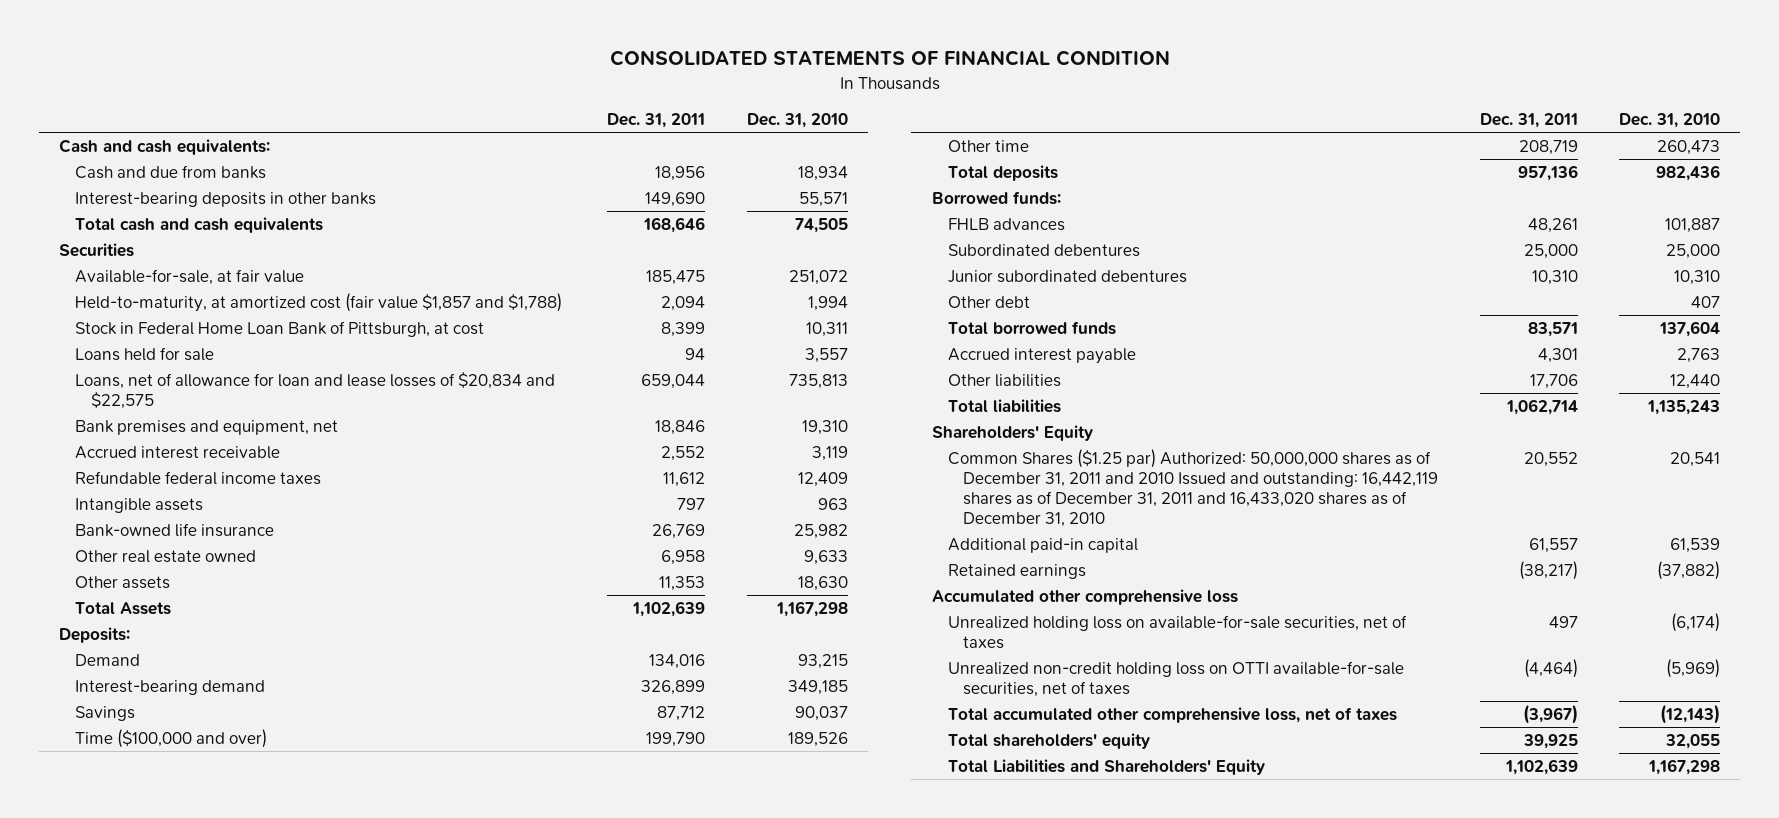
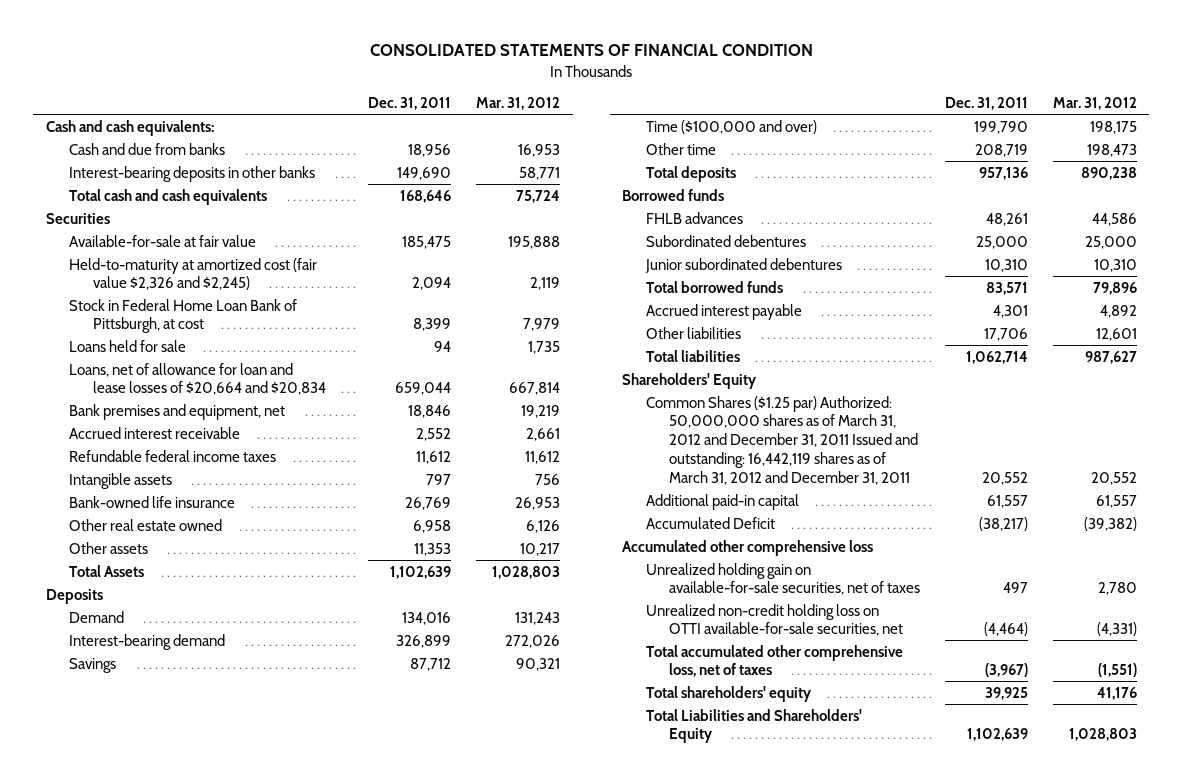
[746,112,848,128] Dec. 31, 2010 -> none
none -> [476,97,561,111] Mar. 31, 2012
[75,268,305,285] Available-for-sale, at fair value -> [69,234,257,247] Available-for-sale at fair value
[75,292,563,312] Held-to-maturity, at amortized cost (fair value $1,857 and $1,788) -> [69,257,318,291] Held-to-maturity at amortized cost (fair value $2,326 and $2,245)
[75,371,556,409] Loans, net of allowance for loan and lease losses of $20,834 and $22,575 -> [69,362,326,396] Loans, net of allowance for loan and lease losses of $20,664 and $20,834
[59,626,131,643] Deposits: -> [45,588,103,604] Deposits
[931,190,1061,205] Borrowed funds: -> [622,188,725,201] Borrowed funds
[947,295,1030,308] Other debt -> none
[947,448,1439,527] Common Shares ($1.25 par) Authorized: 50,000,000 shares as of December 31, 2011 and 2010 Issued and outstanding: 16,442,119 shares as of December 31, 2011 and 16,433,020 shares as of December 31, 2010 -> [645,395,919,485] Common Shares ($1.25 par) Authorized: 50,000,000 shares as of March 31, 2012 and December 31, 2011 Issued and outstanding: 16,442,119 shares as of March 31, 2012 and December 31, 2011
[947,563,1086,579] Retained earnings -> [645,516,775,529] Accumulated Deficit
[947,614,1407,649] Unrealized holding loss on available-for-sale securities, net of taxes -> [645,562,921,596] Unrealized holding gain on available-for-sale securities, net of taxes
[947,660,1404,697] Unrealized non-credit holding loss on OTTI available-for-sale securities, net of taxes -> [645,603,904,637] Unrealized non-credit holding loss on OTTI available-for-sale securities, net

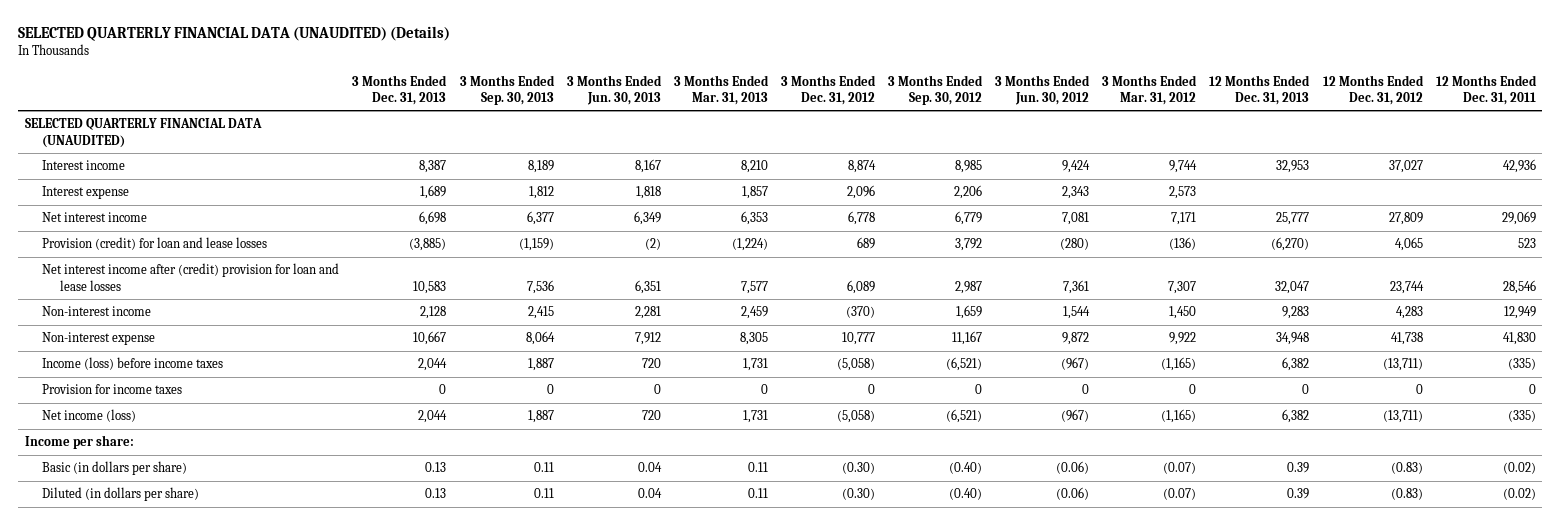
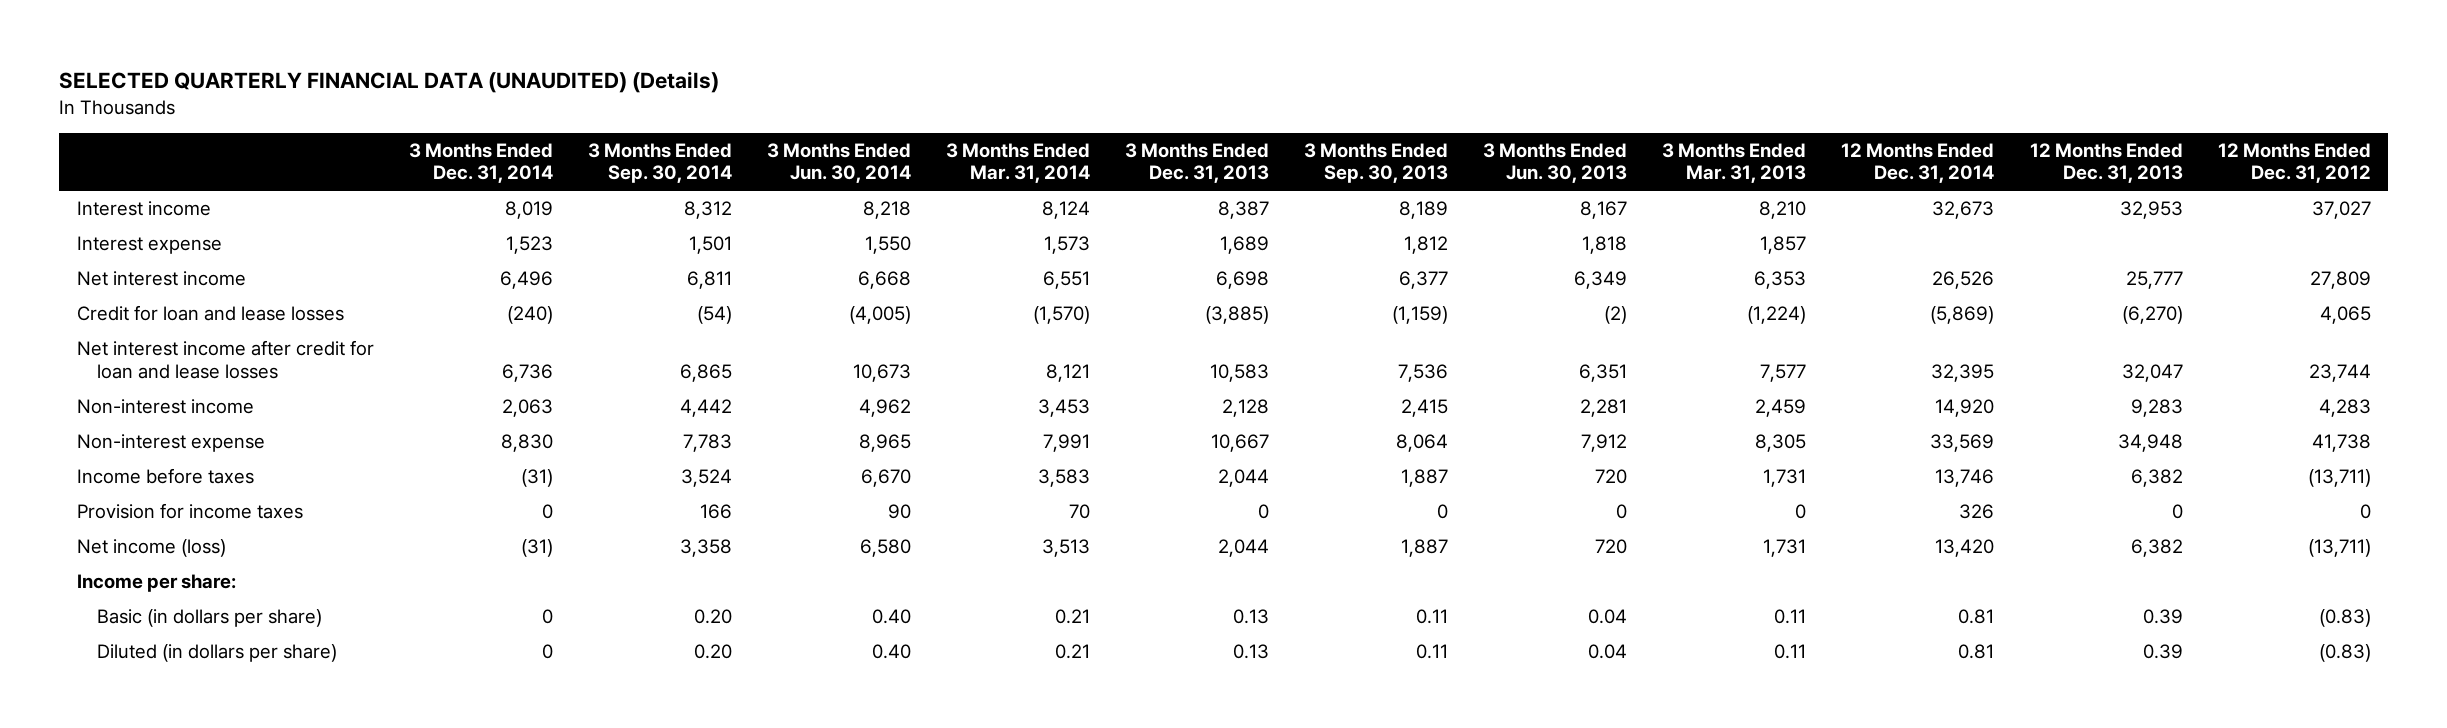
[780,74,876,105] 3 Months Ended Dec. 31, 2012 -> none
[888,74,984,105] 3 Months Ended Sep. 30, 2012 -> none
[995,74,1091,105] 3 Months Ended Jun. 30, 2012 -> none
[1102,74,1198,105] 3 Months Ended Mar. 31, 2012 -> none
[1435,74,1537,105] 12 Months Ended Dec. 31, 2011 -> none
none -> [408,143,553,184] 3 Months Ended Dec. 31, 2014
none -> [587,143,732,184] 3 Months Ended Sep. 30, 2014
none -> [766,143,911,184] 3 Months Ended Jun. 30, 2014
none -> [946,143,1091,184] 3 Months Ended Mar. 31, 2014
none -> [1841,143,1995,184] 12 Months Ended Dec. 31, 2014
[24,118,262,148] SELECTED QUARTERLY FINANCIAL DATA (UNAUDITED) -> none
[42,237,268,251] Provision (credit) for loan and lease losses -> [76,305,344,322] Credit for loan and lease losses
[42,263,340,291] Net interest income after (credit) provision for loan and lease losses -> [76,340,374,379] Net interest income after credit for loan and lease losses
[42,357,224,371] Income (loss) before income taxes -> [76,468,254,485] Income before taxes

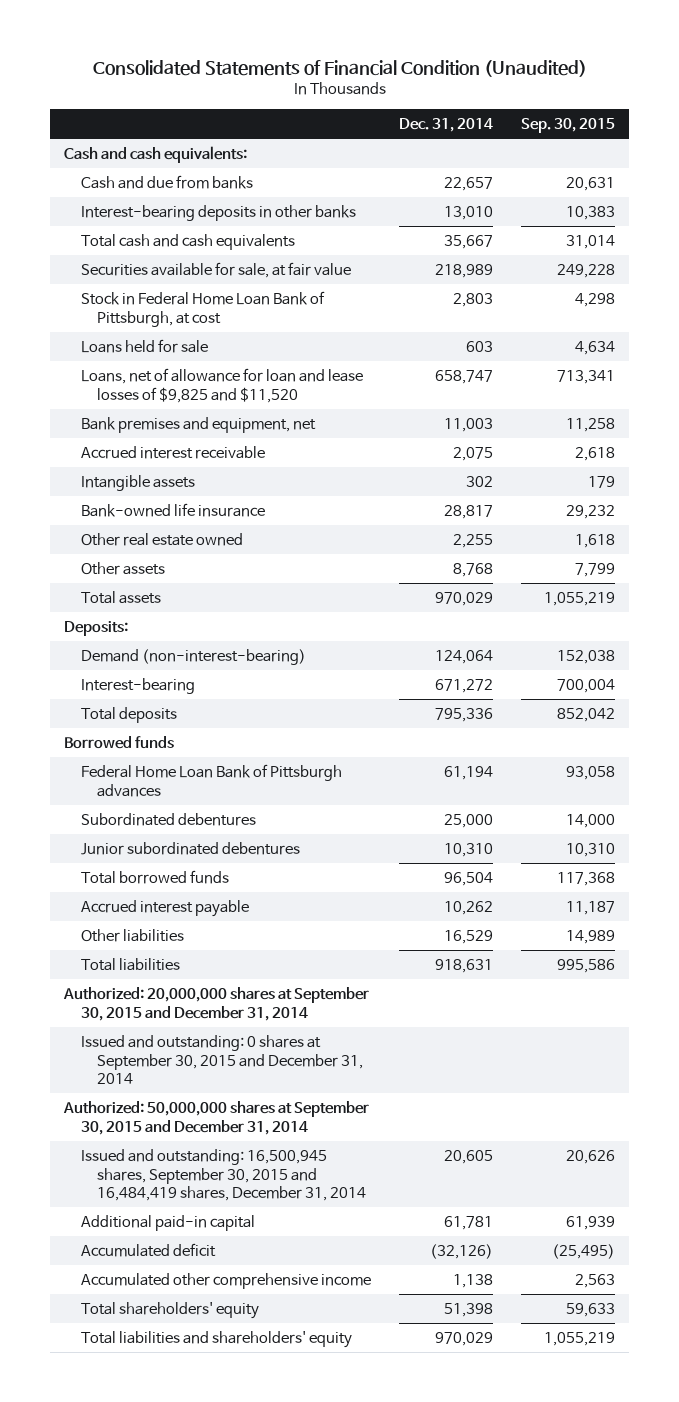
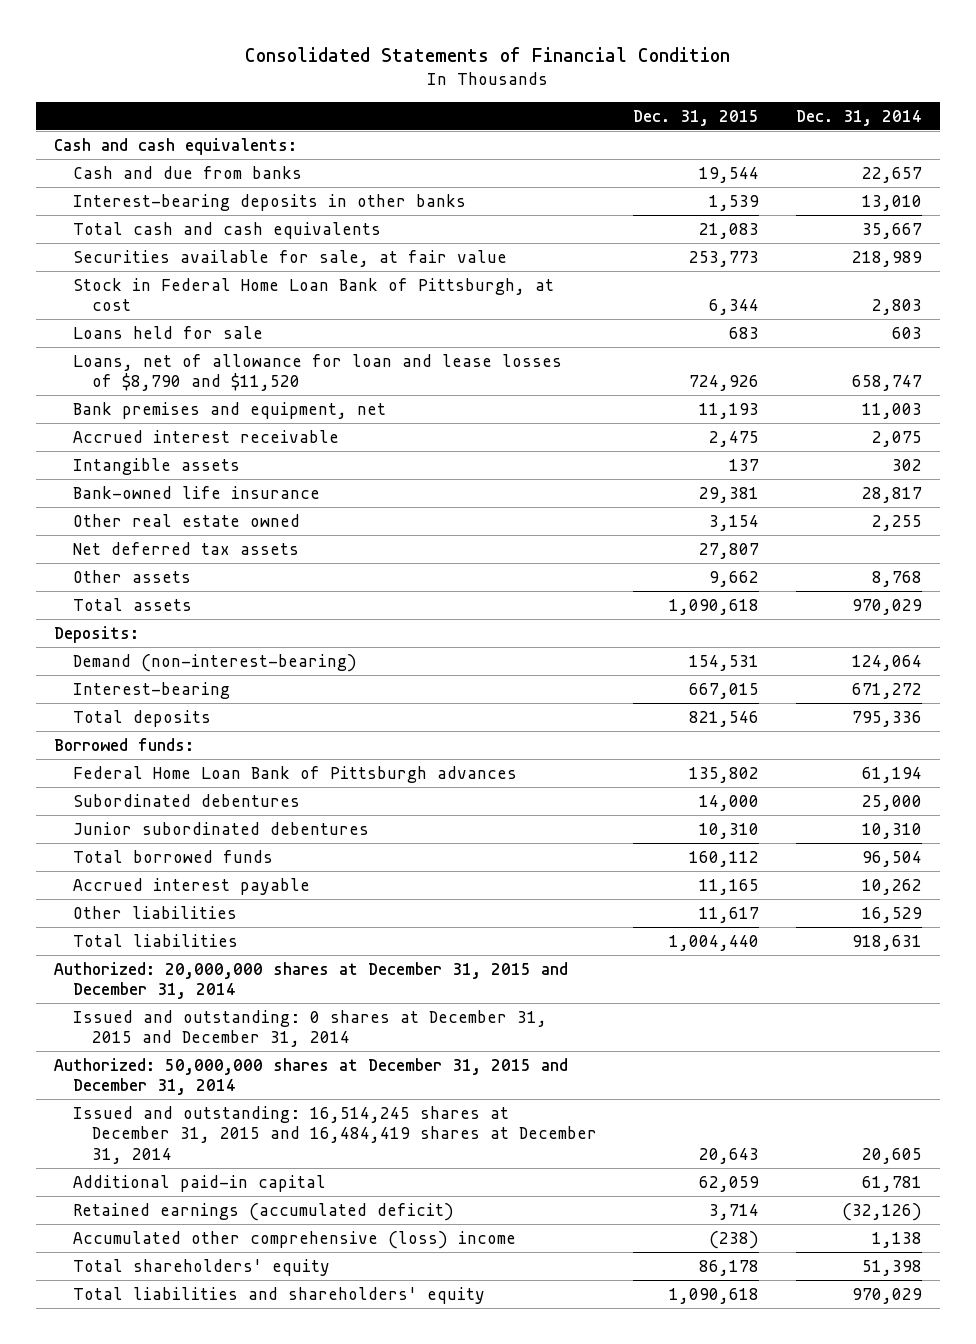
[92,59,587,77] Consolidated Statements of Financial Condition (Unaudited) -> [244,47,730,63] Consolidated Statements of Financial Condition
[520,118,615,134] Sep. 30, 2015 -> none
none -> [633,110,760,127] Dec. 31, 2015
[80,368,363,403] Loans, net of allowance for loan and lease losses of $9,825 and $11,520 -> [72,353,562,392] Loans, net of allowance for loan and lease losses of $8,790 and $11,520
none -> [72,541,299,555] Net deferred tax assets
[64,736,175,750] Borrowed funds -> [54,737,195,751] Borrowed funds:
[63,987,370,1021] Authorized: 20,000,000 shares at September 30, 2015 and December 31, 2014 -> [54,961,569,1000] Authorized: 20,000,000 shares at December 31, 2015 and December 31, 2014
[80,1035,363,1085] Issued and outstanding: 0 shares at September 30, 2015 and December 31, 2014 -> [72,1009,547,1048] Issued and outstanding: 0 shares at December 31, 2015 and December 31, 2014
[63,1101,370,1135] Authorized: 50,000,000 shares at September 30, 2015 and December 31, 2014 -> [54,1057,569,1096] Authorized: 50,000,000 shares at December 31, 2015 and December 31, 2014
[80,1149,366,1202] Issued and outstanding: 16,500,945 shares, September 30, 2015 and 16,484,419 shares, December 31, 2014 -> [72,1105,597,1164] Issued and outstanding: 16,514,245 shares at December 31, 2015 and 16,484,419 shares at December 31, 2014
[80,1243,216,1258] Accumulated deficit -> [72,1202,454,1221] Retained earnings (accumulated deficit)
[80,1273,371,1290] Accumulated other comprehensive income -> [72,1230,516,1249] Accumulated other comprehensive (loss) income

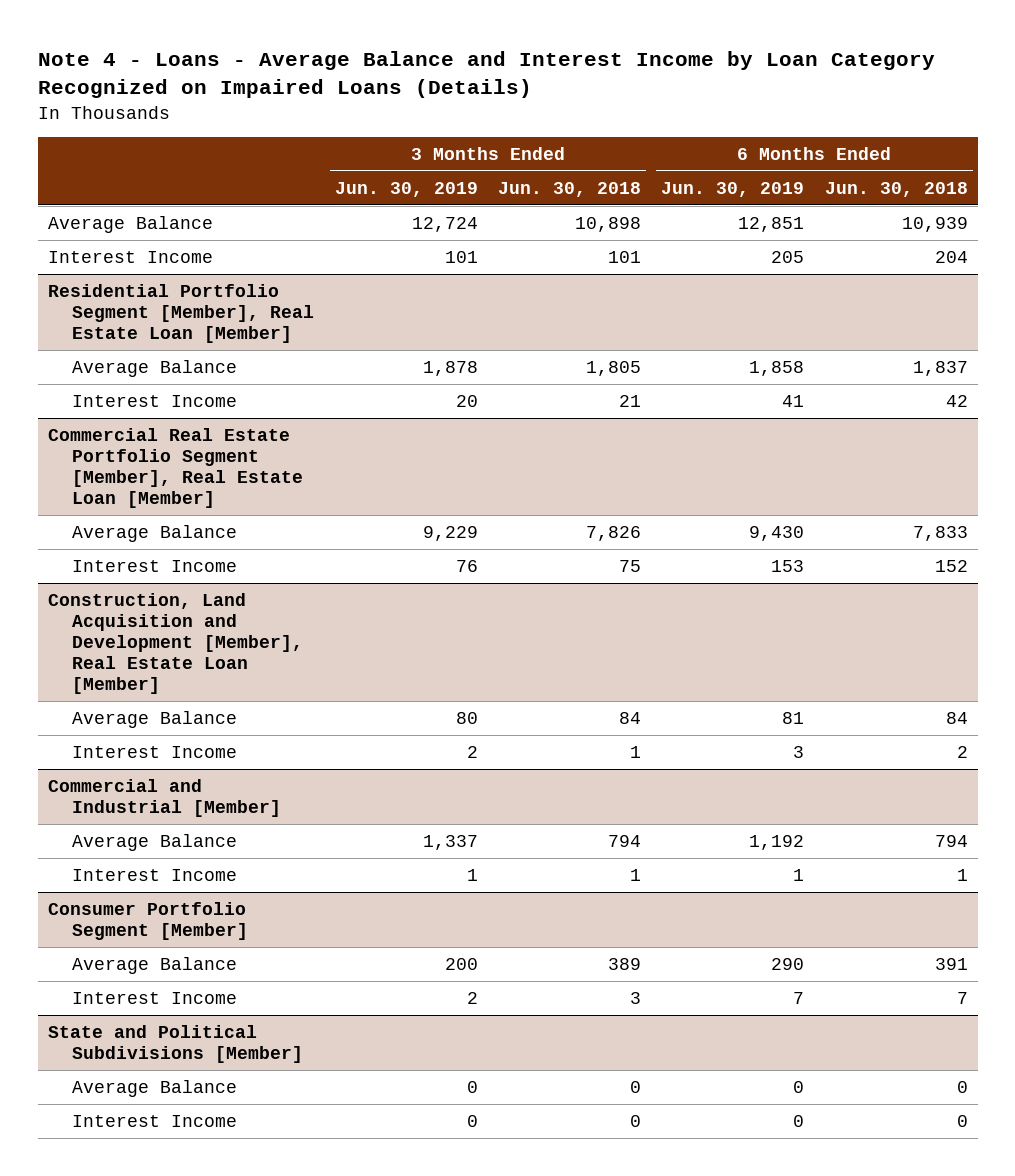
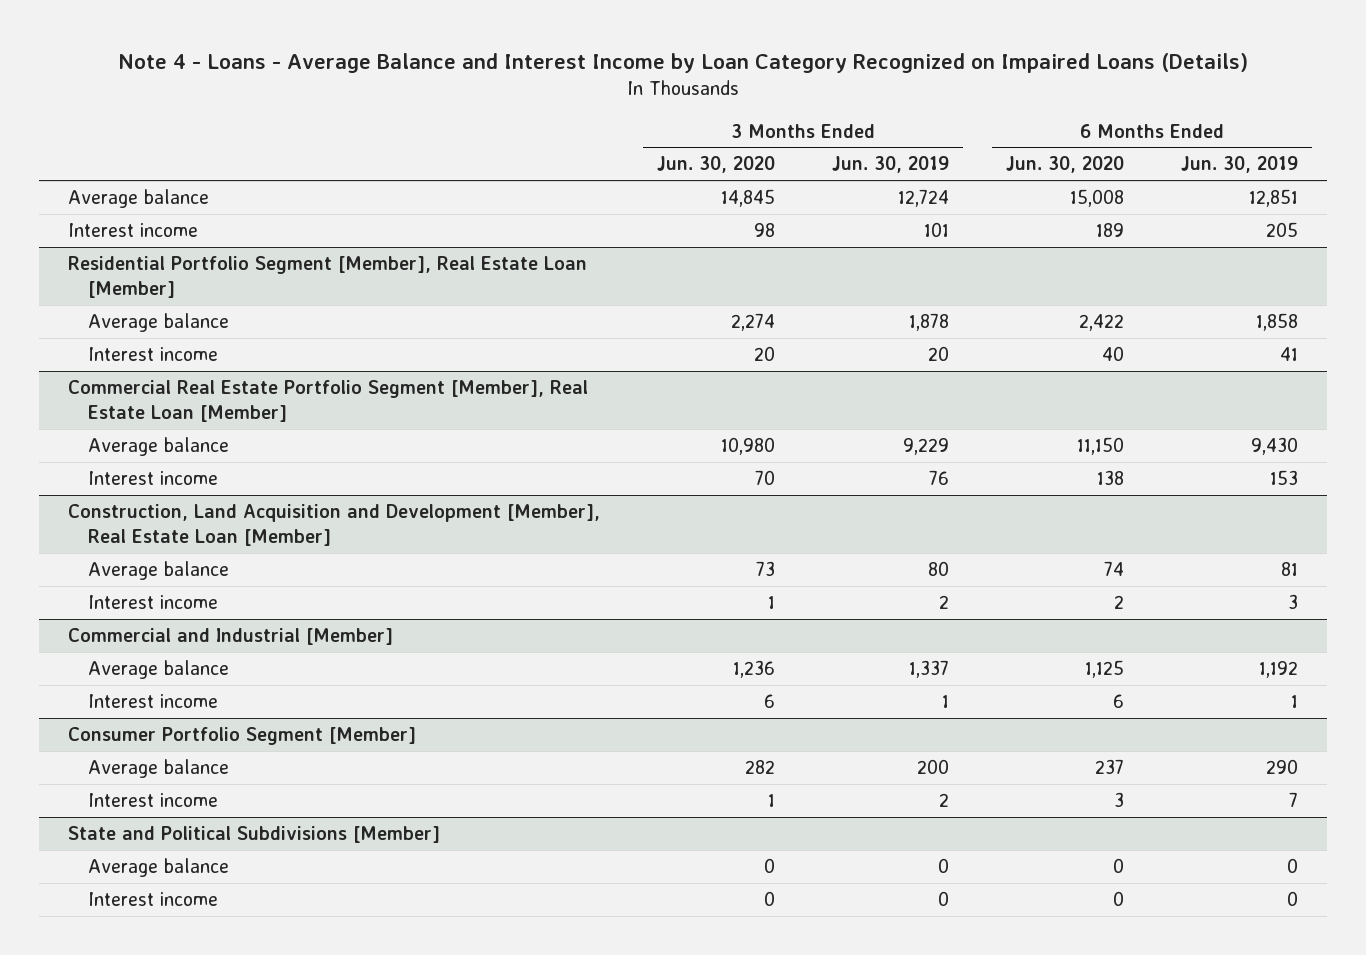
[497,181,641,197] Jun. 30, 2018 -> none
[824,181,968,197] Jun. 30, 2018 -> none
none -> [656,156,775,174] Jun. 30, 2020
none -> [1006,156,1125,174] Jun. 30, 2020
[47,215,213,233] Average Balance -> [67,188,209,208] Average balance
[47,250,213,263] Interest Income -> [67,222,198,237] Interest income
[72,359,238,377] Average Balance -> [87,312,229,332] Average balance
[72,394,238,407] Interest Income -> [87,346,218,361] Interest income
[72,524,238,542] Average Balance -> [87,436,229,456] Average balance
[72,559,238,572] Interest Income -> [87,470,218,485] Interest income
[72,710,238,728] Average Balance -> [87,560,229,580] Average balance
[72,745,238,758] Interest Income -> [87,594,218,609] Interest income
[72,833,238,851] Average Balance -> [87,659,229,679] Average balance
[72,868,238,881] Interest Income -> [87,693,218,708] Interest income
[72,956,238,974] Average Balance -> [87,758,229,778] Average balance
[72,991,238,1004] Interest Income -> [87,792,218,807] Interest income
[72,1079,238,1097] Average Balance -> [87,857,229,877] Average balance
[72,1114,238,1127] Interest Income -> [87,891,218,906] Interest income

